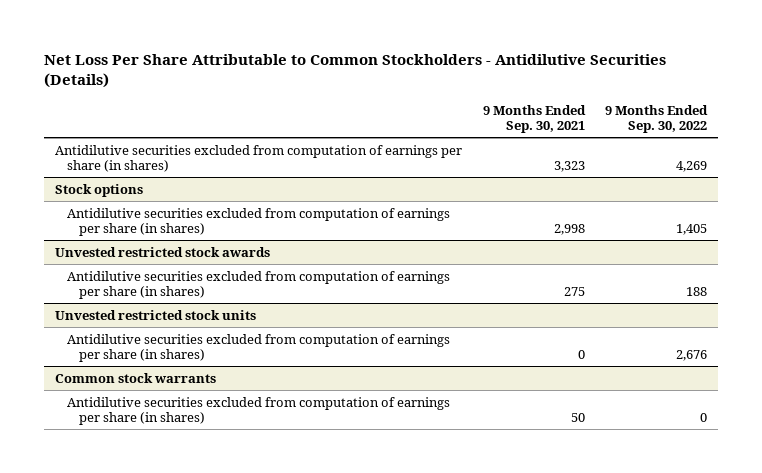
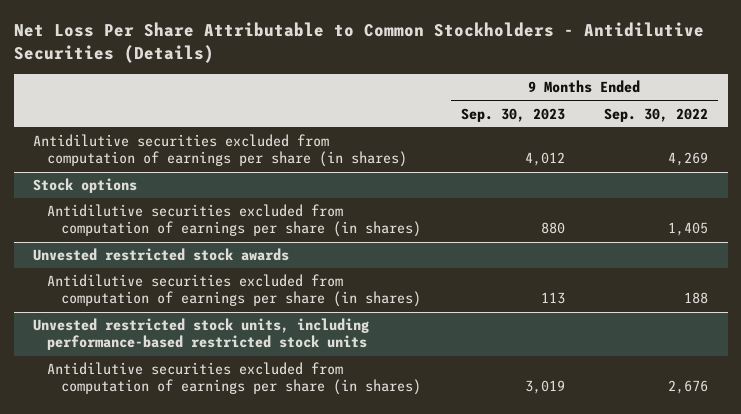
[482,104,586,133] 9 Months Ended Sep. 30, 2021 -> none
none -> [460,107,565,122] Sep. 30, 2023
[54,309,256,320] Unvested restricted stock units -> [33,318,370,351] Unvested restricted stock units, including performance-based restricted stock units
[54,372,216,383] Common stock warrants -> none
[66,396,450,425] Antidilutive securities excluded from computation of earnings per share (in shares) -> none

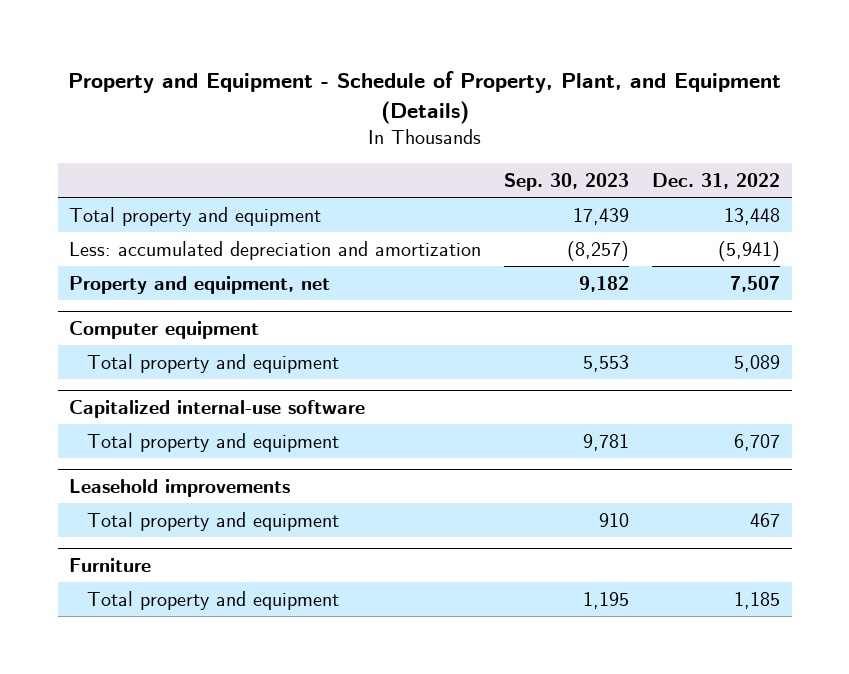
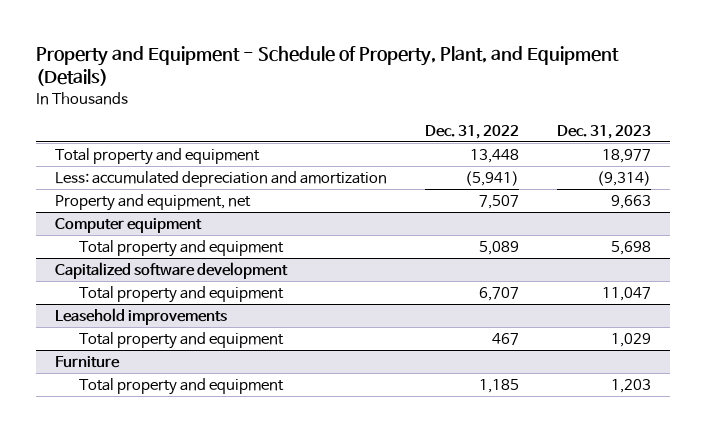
[504,172,630,191] Sep. 30, 2023 -> none
none -> [556,124,651,139] Dec. 31, 2023
[69,400,366,419] Capitalized internal-use software -> [55,261,289,279] Capitalized software development

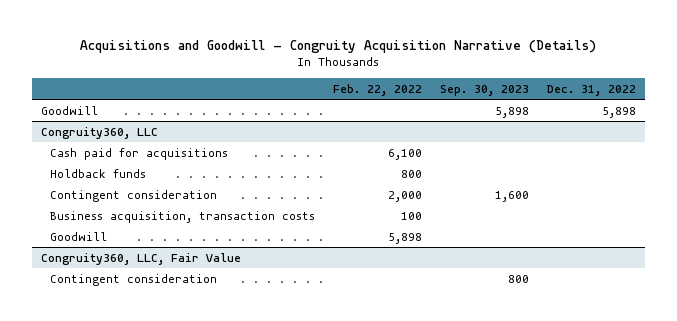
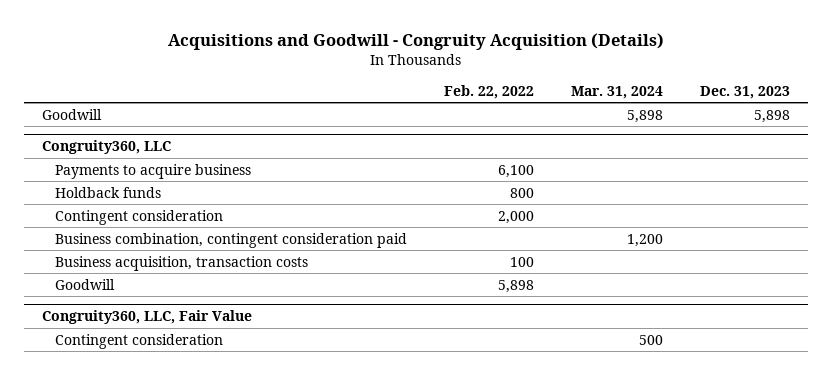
[80,40,597,54] Acquisitions and Goodwill - Congruity Acquisition Narrative (Details) -> [168,32,665,50] Acquisitions and Goodwill - Congruity Acquisition (Details)
[439,84,529,96] Sep. 30, 2023 -> none
[546,84,636,96] Dec. 31, 2022 -> none
none -> [570,85,663,99] Mar. 31, 2024
none -> [699,85,790,99] Dec. 31, 2023
[49,147,228,160] Cash paid for acquisitions -> [54,163,251,179] Payments to acquire business
none -> [54,232,407,248] Business combination, contingent consideration paid

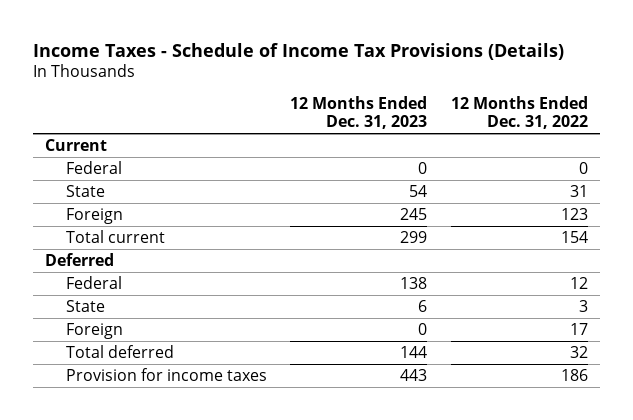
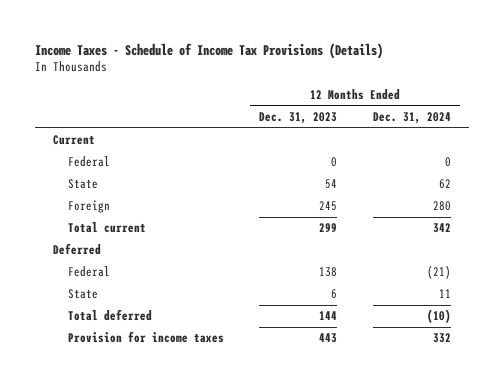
[451,96,589,130] 12 Months Ended Dec. 31, 2022 -> none
none -> [372,112,451,125] Dec. 31, 2024
[65,322,123,339] Foreign -> none

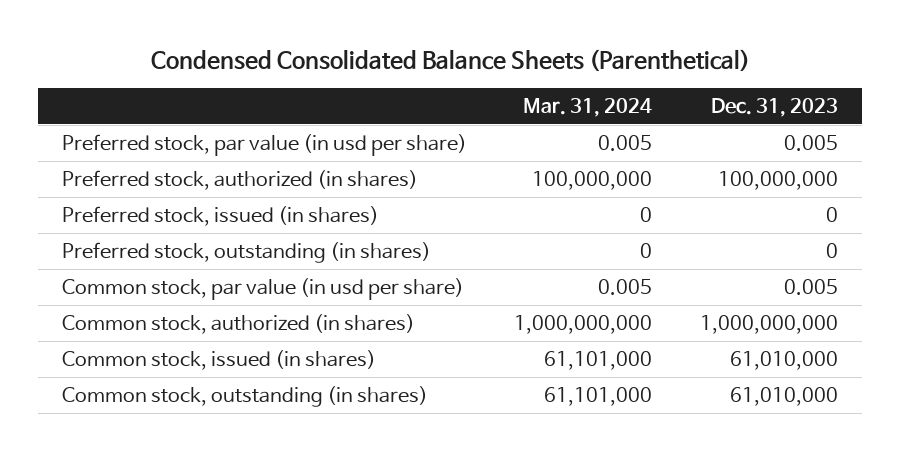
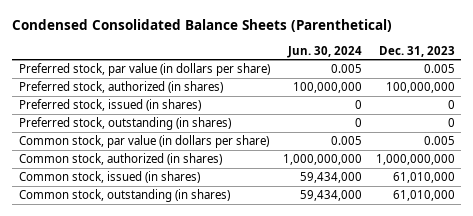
[523,97,653,117] Mar. 31, 2024 -> none
none -> [287,45,363,58] Jun. 30, 2024
[61,134,467,157] Preferred stock, par value (in usd per share) -> [18,63,270,77] Preferred stock, par value (in dollars per share)
[61,278,464,301] Common stock, par value (in usd per share) -> [18,135,269,149] Common stock, par value (in dollars per share)

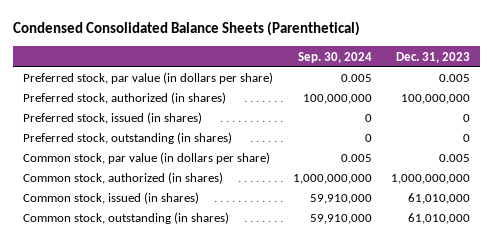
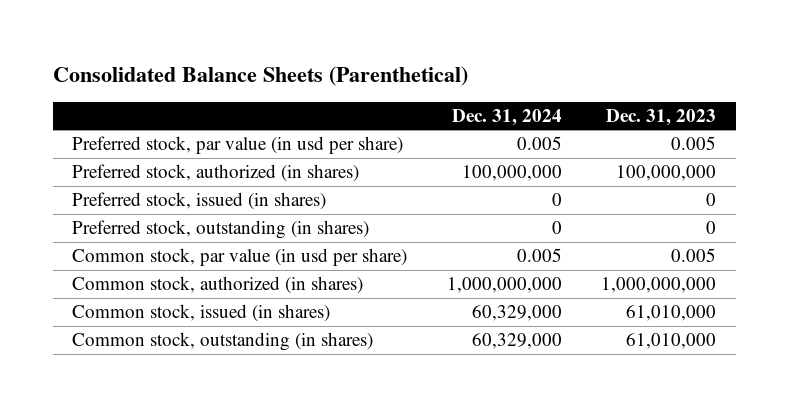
[13,21,361,37] Condensed Consolidated Balance Sheets (Parenthetical) -> [52,66,468,87] Consolidated Balance Sheets (Parenthetical)
[297,51,372,63] Sep. 30, 2024 -> none
none -> [451,108,562,126] Dec. 31, 2024
[22,72,273,85] Preferred stock, par value (in dollars per share) -> [72,136,404,155] Preferred stock, par value (in usd per share)
[22,152,270,165] Common stock, par value (in dollars per share) -> [72,248,408,267] Common stock, par value (in usd per share)

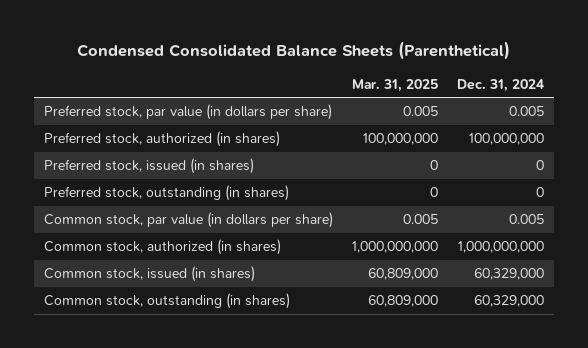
[52,66,468,87] Consolidated Balance Sheets (Parenthetical) -> [77,40,511,60] Condensed Consolidated Balance Sheets (Parenthetical)
[606,108,717,126] Dec. 31, 2023 -> none
none -> [352,78,439,92] Mar. 31, 2025
[72,136,404,155] Preferred stock, par value (in usd per share) -> [43,104,332,121] Preferred stock, par value (in dollars per share)
[72,248,408,267] Common stock, par value (in usd per share) -> [43,212,333,229] Common stock, par value (in dollars per share)

